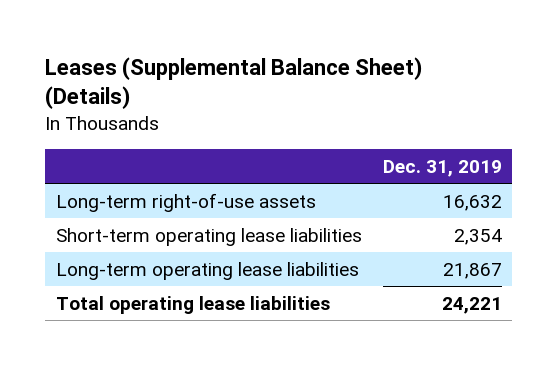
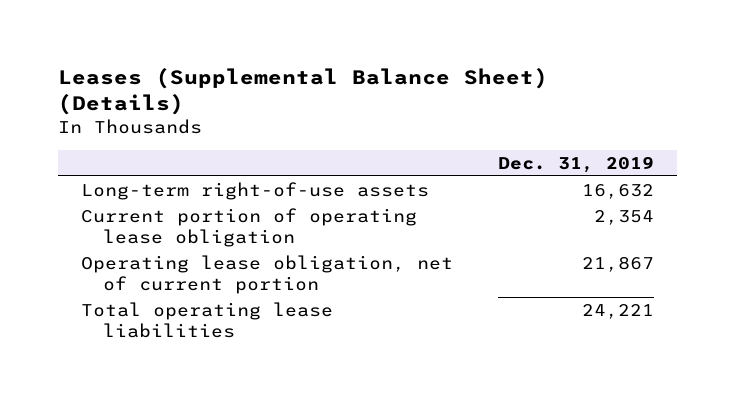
[55,227,362,246] Short-term operating lease liabilities -> [80,207,417,248] Current portion of operating lease obligation
[55,261,359,280] Long-term operating lease liabilities -> [80,254,453,295] Operating lease obligation, net of current portion

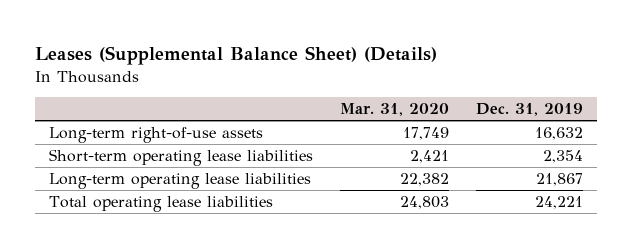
none -> [340,103,450,117] Mar. 31, 2020
[80,207,417,248] Current portion of operating lease obligation -> [49,148,314,166] Short-term operating lease liabilities
[80,254,453,295] Operating lease obligation, net of current portion -> [49,172,312,189] Long-term operating lease liabilities

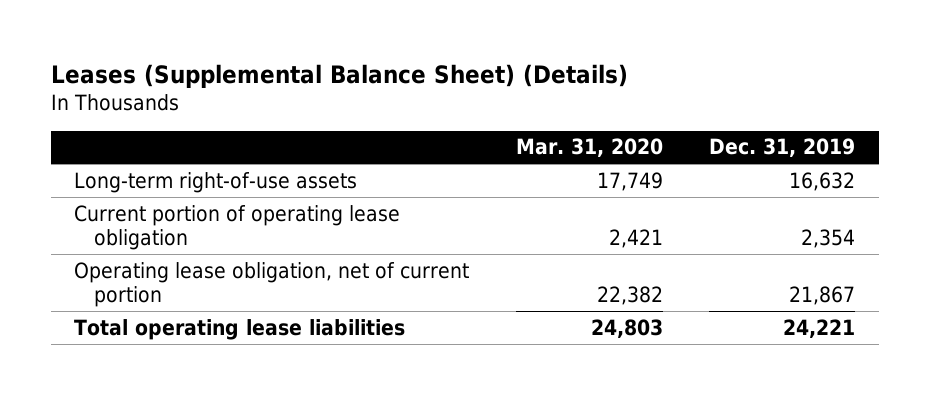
[49,148,314,166] Short-term operating lease liabilities -> [74,204,401,251] Current portion of operating lease obligation
[49,172,312,189] Long-term operating lease liabilities -> [74,261,470,308] Operating lease obligation, net of current portion

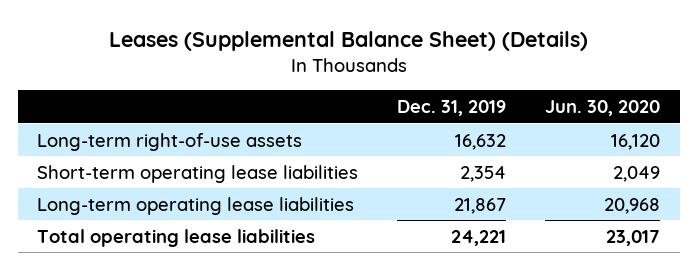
[515,138,663,158] Mar. 31, 2020 -> none
none -> [545,100,661,117] Jun. 30, 2020
[74,204,401,251] Current portion of operating lease obligation -> [37,164,359,183] Short-term operating lease liabilities
[74,261,470,308] Operating lease obligation, net of current portion -> [37,196,355,215] Long-term operating lease liabilities

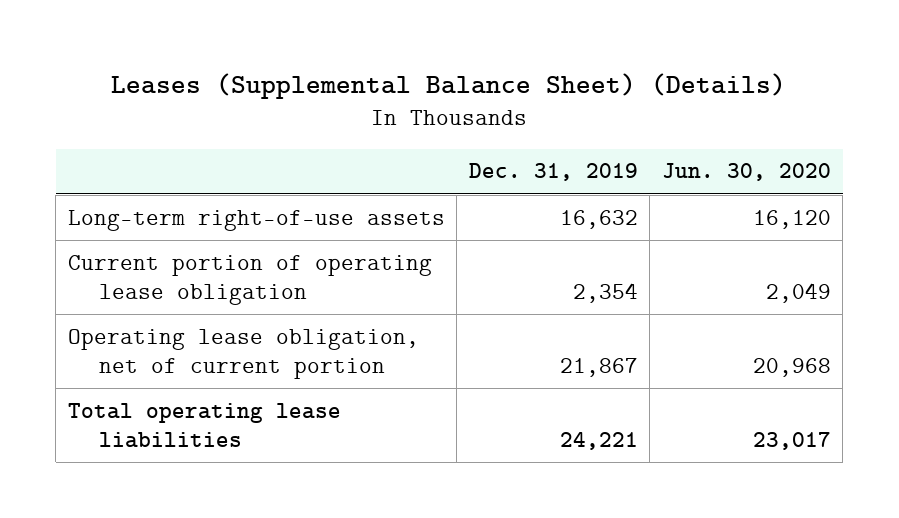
[37,164,359,183] Short-term operating lease liabilities -> [67,254,432,306] Current portion of operating lease obligation
[37,196,355,215] Long-term operating lease liabilities -> [67,328,419,380] Operating lease obligation, net of current portion

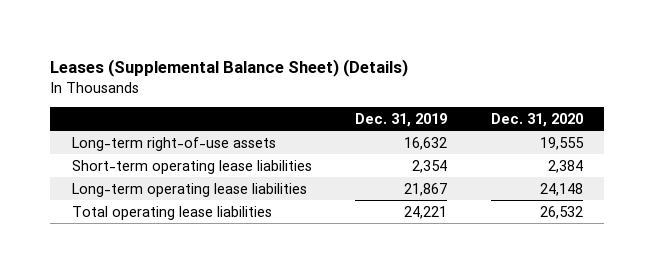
[661,163,831,182] Jun. 30, 2020 -> none
none -> [490,112,583,127] Dec. 31, 2020
[67,254,432,306] Current portion of operating lease obligation -> [72,159,313,174] Short-term operating lease liabilities
[67,328,419,380] Operating lease obligation, net of current portion -> [72,182,308,197] Long-term operating lease liabilities

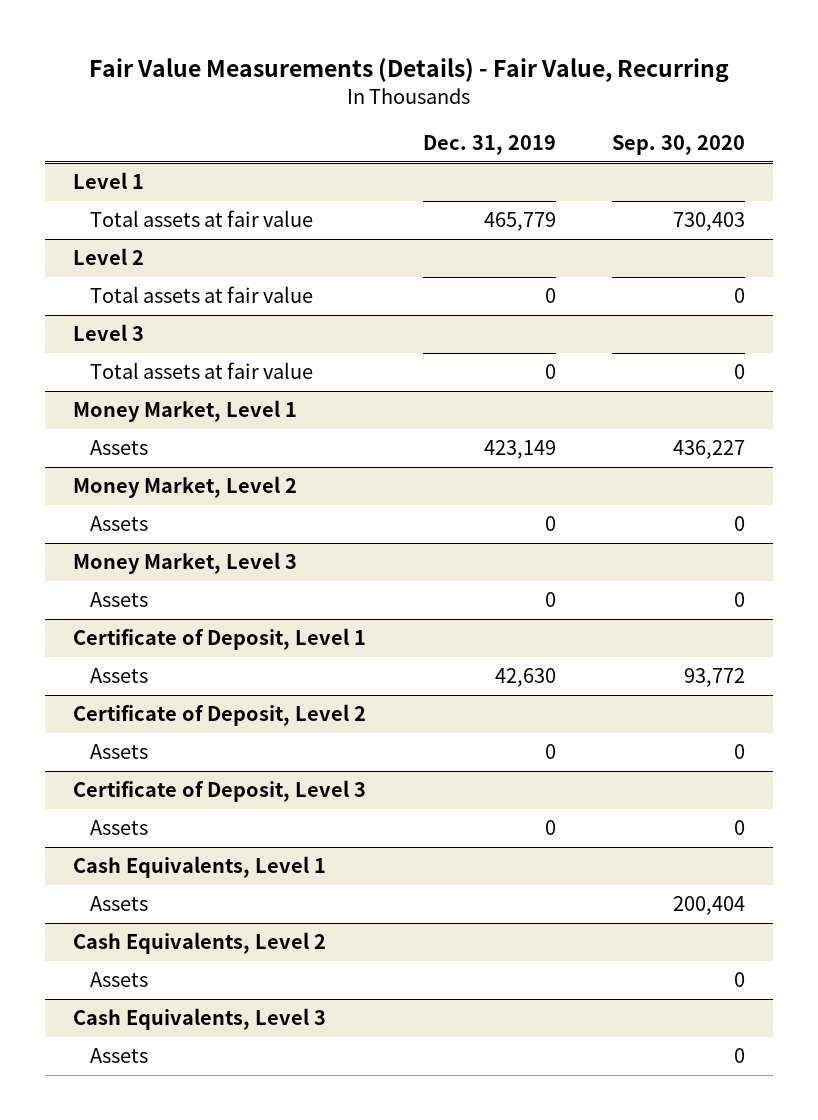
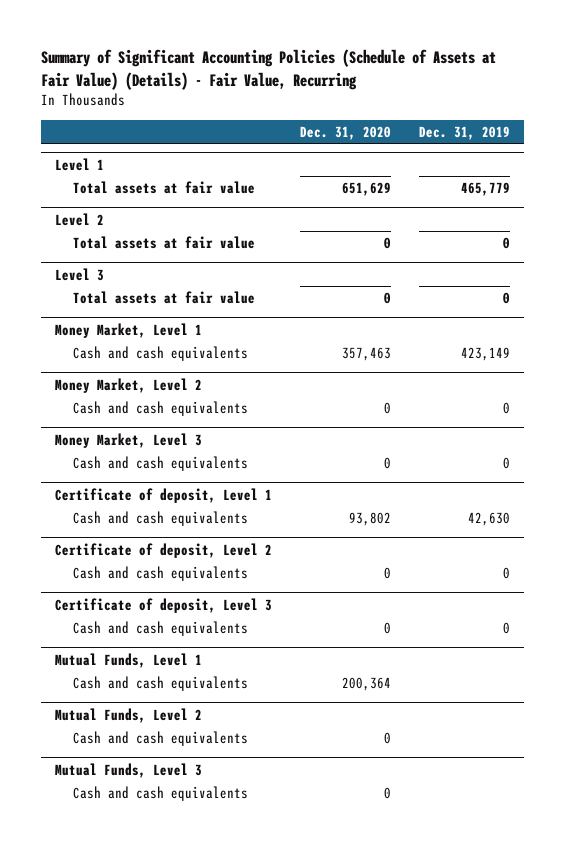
[89,57,730,83] Fair Value Measurements (Details) - Fair Value, Recurring -> [40,49,496,90] Summary of Significant Accounting Policies (Schedule of Assets at Fair Value) (Details) - Fair Value, Recurring
[611,135,745,156] Sep. 30, 2020 -> none
none -> [300,125,392,140] Dec. 31, 2020
[90,440,149,456] Assets -> [73,345,249,361] Cash and cash equivalents
[90,516,149,532] Assets -> [73,400,249,416] Cash and cash equivalents
[73,856,327,879] Cash Equivalents, Level 1 -> none
[73,932,327,955] Cash Equivalents, Level 2 -> none
[73,1008,327,1031] Cash Equivalents, Level 3 -> none
[90,592,149,608] Assets -> [73,455,249,471] Cash and cash equivalents
[73,628,367,651] Certificate of Deposit, Level 1 -> [54,487,272,503] Certificate of deposit, Level 1
[90,668,149,684] Assets -> [73,510,249,526] Cash and cash equivalents
[73,704,367,727] Certificate of Deposit, Level 2 -> [54,542,272,558] Certificate of deposit, Level 2
[90,744,149,760] Assets -> [73,565,249,581] Cash and cash equivalents
[73,780,367,803] Certificate of Deposit, Level 3 -> [54,597,272,613] Certificate of deposit, Level 3
[90,820,149,836] Assets -> [73,620,249,636] Cash and cash equivalents
none -> [54,652,202,668] Mutual Funds, Level 1
[90,896,149,912] Assets -> [73,675,249,691] Cash and cash equivalents
none -> [54,707,202,723] Mutual Funds, Level 2
[90,972,149,988] Assets -> [73,730,249,746] Cash and cash equivalents
none -> [54,762,202,778] Mutual Funds, Level 3
[90,1048,149,1064] Assets -> [73,785,249,801] Cash and cash equivalents

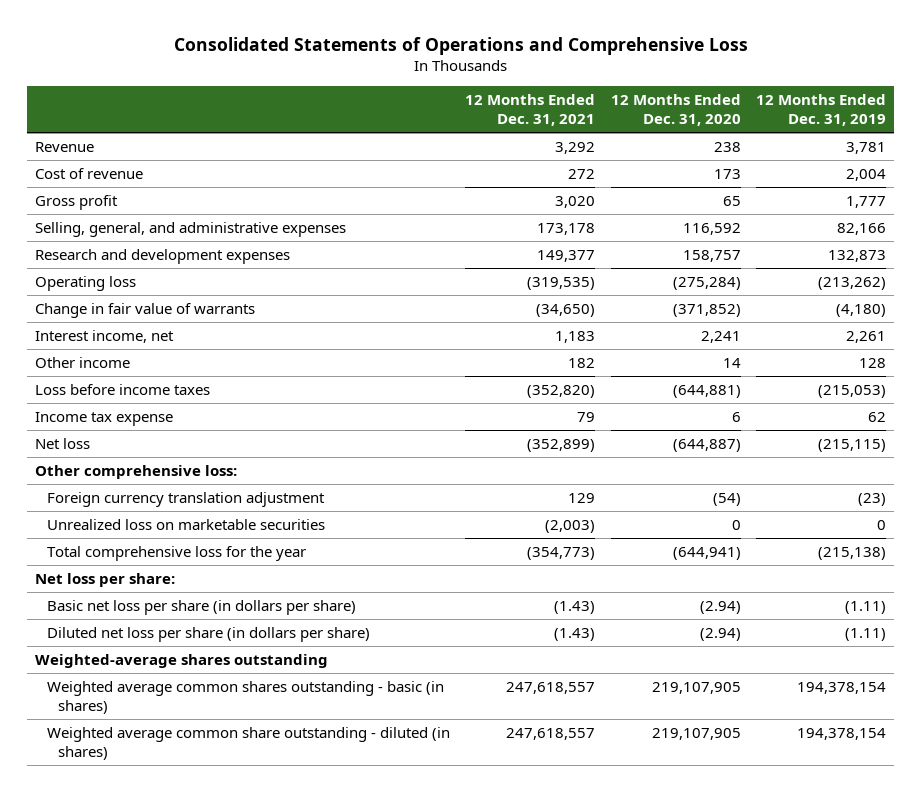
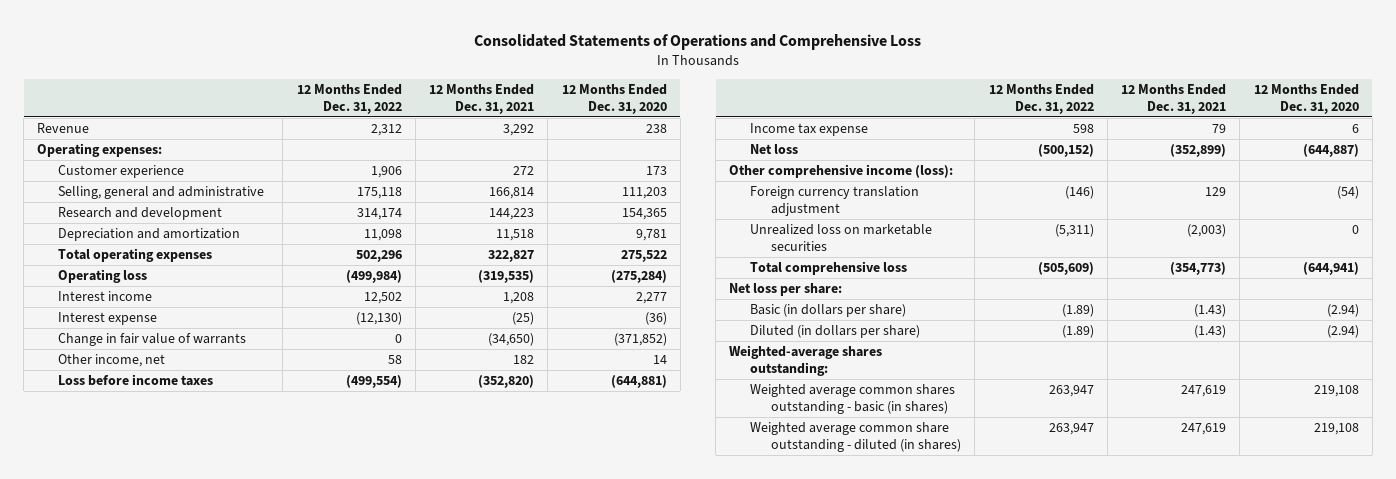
[756,93,887,127] 12 Months Ended Dec. 31, 2019 -> none
none -> [296,84,402,114] 12 Months Ended Dec. 31, 2022
[35,194,119,210] Gross profit -> none
none -> [37,143,163,158] Operating expenses:
[35,167,144,179] Cost of revenue -> [58,165,185,179] Customer experience
[35,221,347,237] Selling, general, and administrative expenses -> [58,186,265,200] Selling, general and administrative
[537,222,596,235] 173,178 -> [489,187,535,200] 166,814
[682,222,741,235] 116,592 -> [621,187,667,200] 111,203
[35,248,291,264] Research and development expenses -> [58,207,223,221] Research and development
[537,249,596,262] 149,377 -> [489,208,535,221] 144,223
[682,249,741,262] 158,757 -> [621,208,667,221] 154,365
none -> [58,228,241,242] Depreciation and amortization
none -> [58,248,213,263] Total operating expenses
none -> [58,291,153,302] Interest income
none -> [58,312,158,326] Interest expense
[35,329,175,343] Interest income, net -> none
[35,356,131,368] Other income -> [58,354,166,368] Other income, net
[35,464,238,479] Other comprehensive loss: -> [729,164,954,179] Other comprehensive income (loss):
[46,545,306,561] Total comprehensive loss for the year -> [750,261,908,276] Total comprehensive loss
[46,599,356,615] Basic net loss per share (in dollars per share) -> [750,304,907,318] Basic (in dollars per share)
[46,626,370,642] Diluted net loss per share (in dollars per share) -> [750,325,921,339] Diluted (in dollars per share)
[35,653,329,668] Weighted-average shares outstanding -> [729,345,883,377] Weighted-average shares outstanding:
[506,681,596,694] 247,618,557 -> [1181,385,1227,398] 247,619
[651,681,741,694] 219,107,905 -> [1313,385,1359,398] 219,108
[506,727,596,740] 247,618,557 -> [1181,423,1227,436] 247,619
[651,727,741,740] 219,107,905 -> [1313,423,1359,436] 219,108

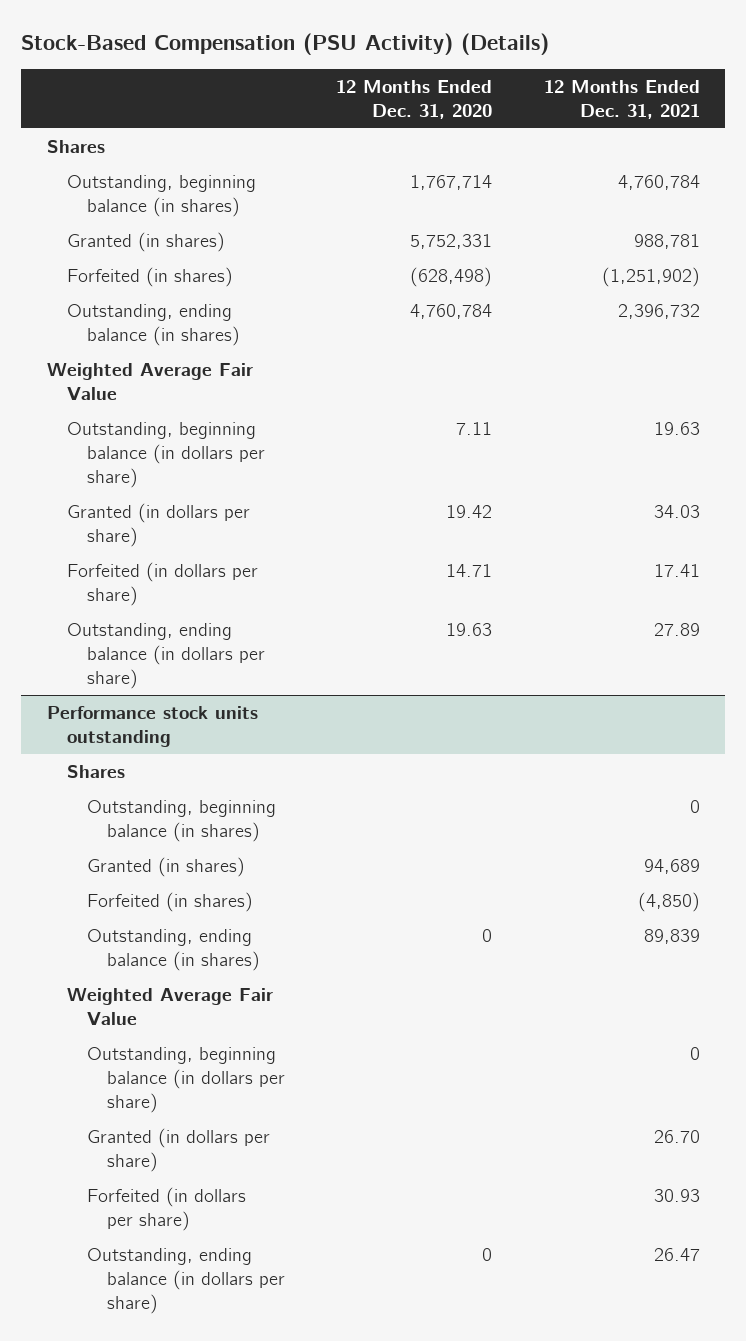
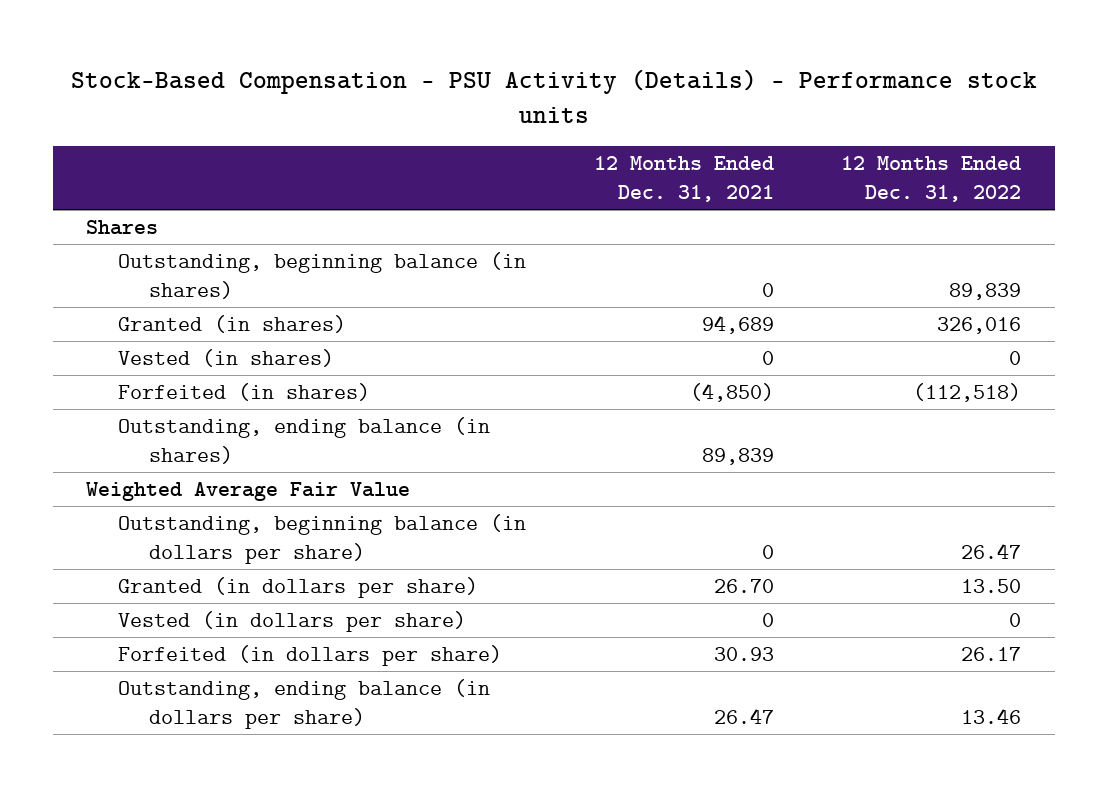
[20,32,549,55] Stock-Based Compensation (PSU Activity) (Details) -> [70,68,1037,124] Stock-Based Compensation - PSU Activity (Details) - Performance stock units
[336,79,493,119] 12 Months Ended Dec. 31, 2020 -> none
none -> [841,156,1022,202] 12 Months Ended Dec. 31, 2022
[66,174,256,218] Outstanding, beginning balance (in shares) -> none
[66,231,225,252] Granted (in shares) -> none
[66,266,233,287] Forfeited (in shares) -> none
[66,303,240,347] Outstanding, ending balance (in shares) -> none
[46,362,253,401] Weighted Average Fair Value -> none
[66,421,265,489] Outstanding, beginning balance (in dollars per share) -> none
[66,502,250,548] Granted (in dollars per share) -> none
[66,561,258,607] Forfeited (in dollars per share) -> none
[66,622,265,690] Outstanding, ending balance (in dollars per share) -> none
[46,705,258,748] Performance stock units outstanding -> none
[66,764,125,778] Shares -> none
none -> [117,349,334,368] Vested (in shares)
none -> [117,611,466,633] Vested (in dollars per share)

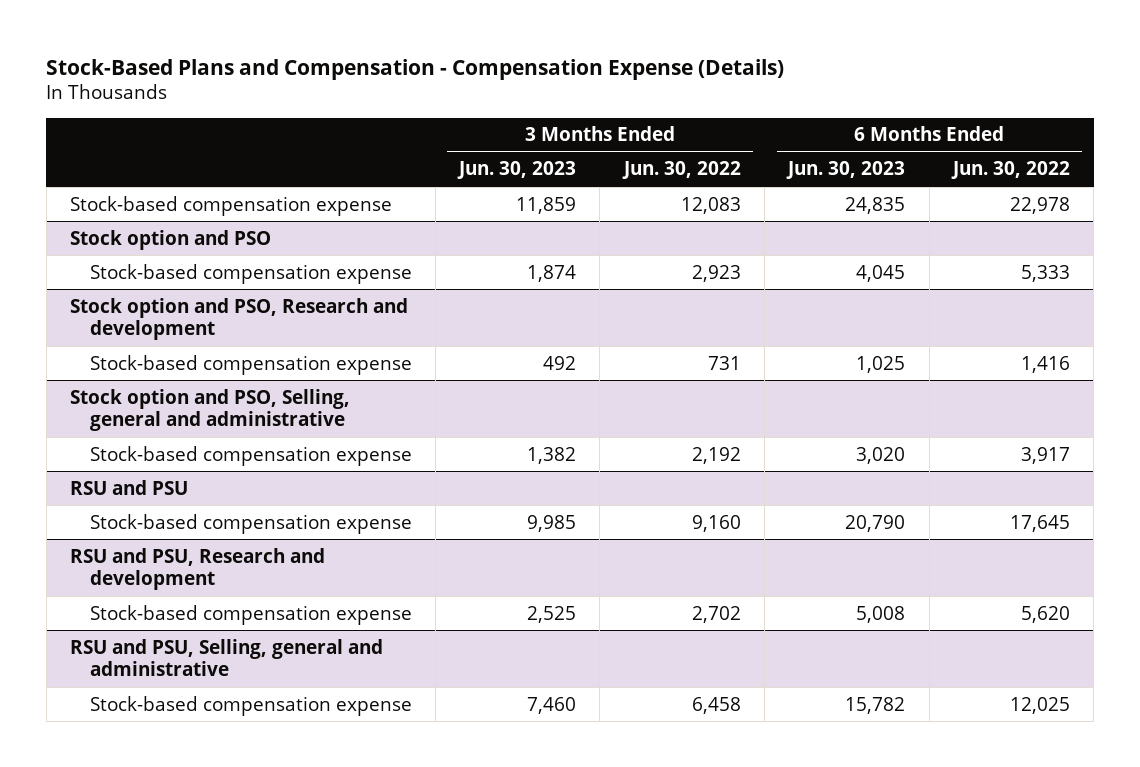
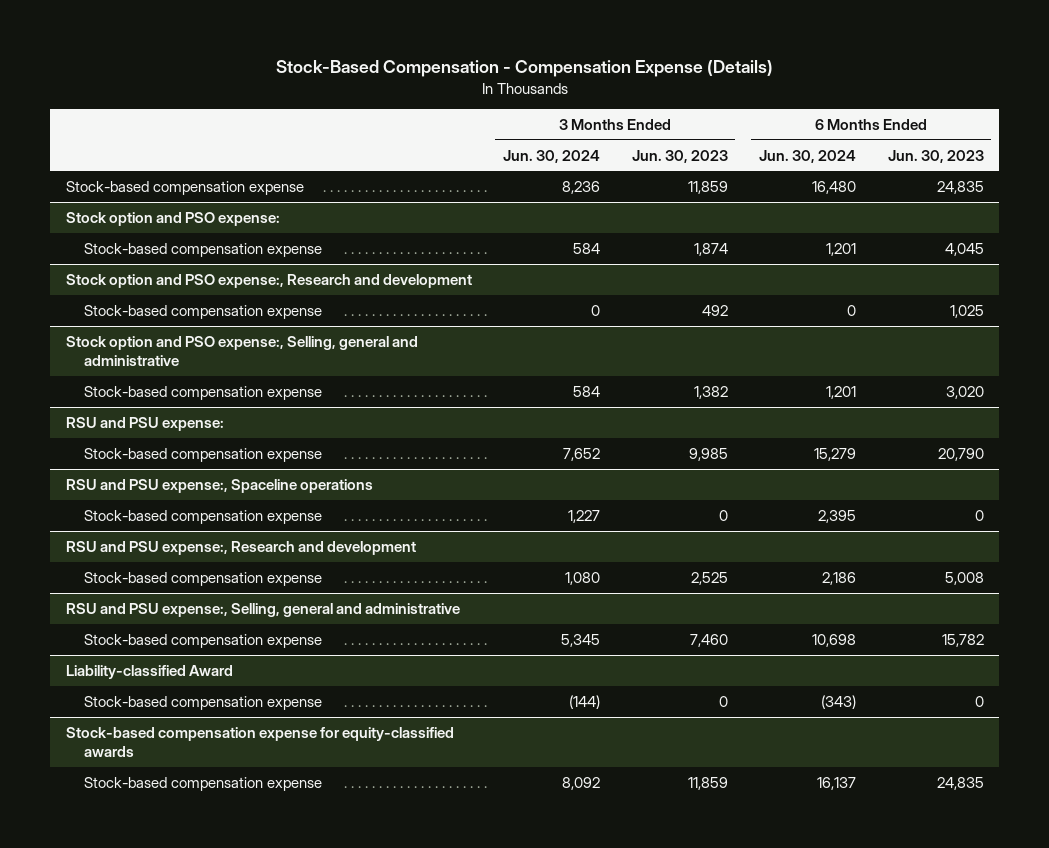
[46,58,785,80] Stock-Based Plans and Compensation - Compensation Expense (Details) -> [275,60,773,78] Stock-Based Compensation - Compensation Expense (Details)
[621,161,741,180] Jun. 30, 2022 -> none
[951,161,1071,180] Jun. 30, 2022 -> none
none -> [503,149,601,163] Jun. 30, 2024
none -> [759,149,857,163] Jun. 30, 2024
[70,229,272,250] Stock option and PSO -> [65,211,280,226] Stock option and PSO expense:
[70,297,409,340] Stock option and PSO, Research and development -> [65,273,472,288] Stock option and PSO expense:, Research and development
[70,388,351,431] Stock option and PSO, Selling, general and administrative -> [65,335,418,367] Stock option and PSO expense:, Selling, general and administrative
[70,479,189,495] RSU and PSU -> [65,416,224,431] RSU and PSU expense:
none -> [65,478,373,493] RSU and PSU expense:, Spaceline operations
none -> [83,509,322,524] Stock-based compensation expense
[70,547,326,590] RSU and PSU, Research and development -> [65,540,416,555] RSU and PSU expense:, Research and development
[70,638,384,676] RSU and PSU, Selling, general and administrative -> [65,602,460,617] RSU and PSU expense:, Selling, general and administrative
none -> [65,664,233,679] Liability-classified Award
none -> [83,695,322,710] Stock-based compensation expense
none -> [65,726,454,758] Stock-based compensation expense for equity-classified awards
none -> [83,776,322,791] Stock-based compensation expense

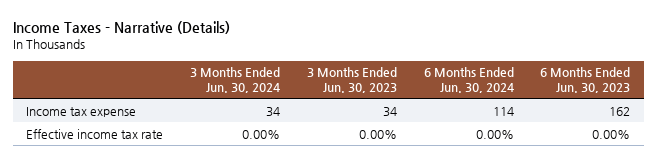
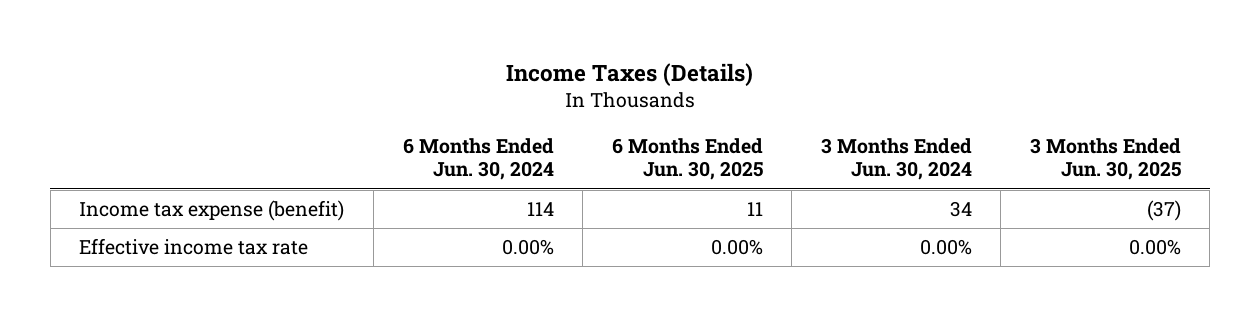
[12,20,230,34] Income Taxes - Narrative (Details) -> [506,62,754,86] Income Taxes (Details)
[306,67,397,94] 3 Months Ended Jun. 30, 2023 -> none
[540,67,631,94] 6 Months Ended Jun. 30, 2023 -> none
none -> [611,137,763,181] 6 Months Ended Jun. 30, 2025
none -> [1029,137,1181,181] 3 Months Ended Jun. 30, 2025
[26,106,137,117] Income tax expense -> [79,200,345,222] Income tax expense (benefit)

